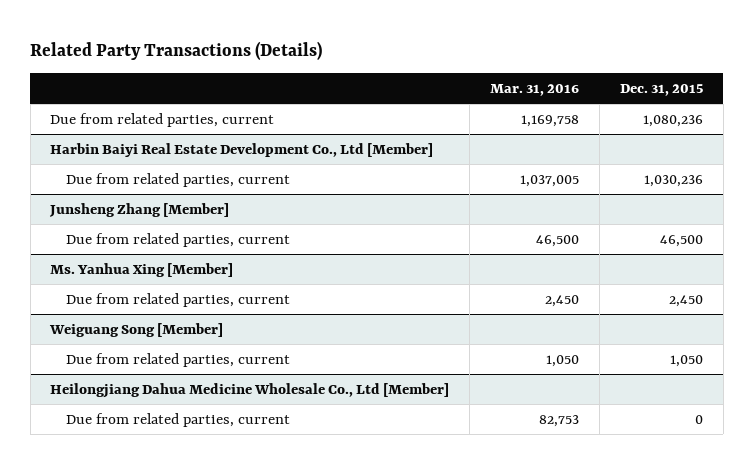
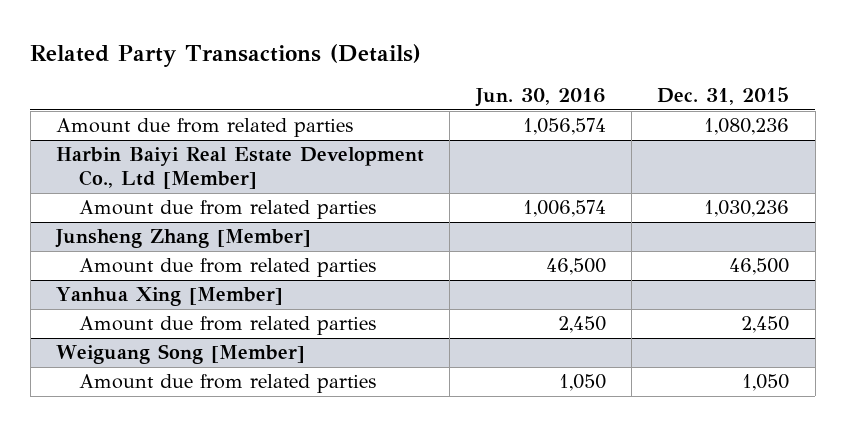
[490,84,580,97] Mar. 31, 2016 -> none
none -> [474,88,606,108] Jun. 30, 2016
[50,112,275,127] Due from related parties, current -> [55,118,353,138] Amount due from related parties
[66,172,291,187] Due from related parties, current -> [78,200,376,220] Amount due from related parties
[66,232,291,247] Due from related parties, current -> [78,258,376,278] Amount due from related parties
[50,262,234,277] Ms. Yanhua Xing [Member] -> [55,287,283,307] Yanhua Xing [Member]
[66,292,291,307] Due from related parties, current -> [78,316,376,336] Amount due from related parties
[50,382,450,398] Heilongjiang Dahua Medicine Wholesale Co., Ltd [Member] -> none
[66,412,291,427] Due from related parties, current -> none
[66,352,291,367] Due from related parties, current -> [78,374,376,394] Amount due from related parties

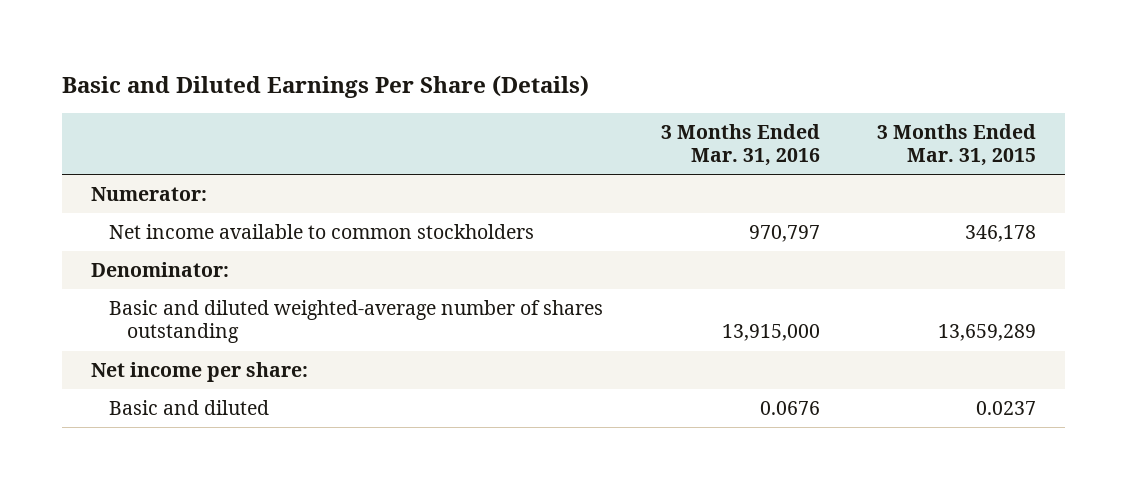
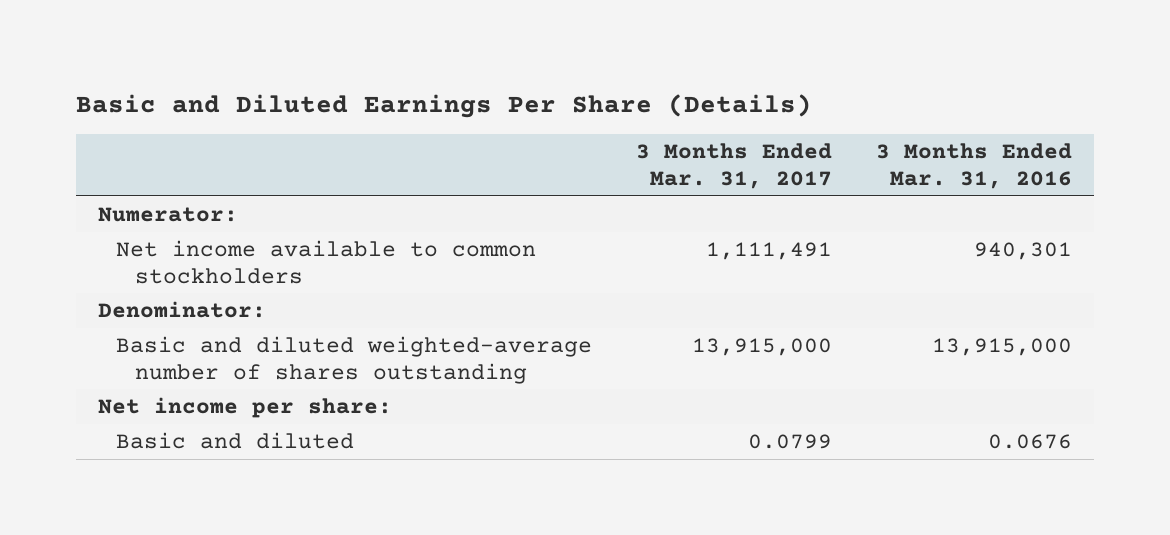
[877,123,1037,166] 3 Months Ended Mar. 31, 2015 -> none
none -> [636,143,833,190] 3 Months Ended Mar. 31, 2017
[748,225,820,243] 970,797 -> [974,241,1073,260] 940,301

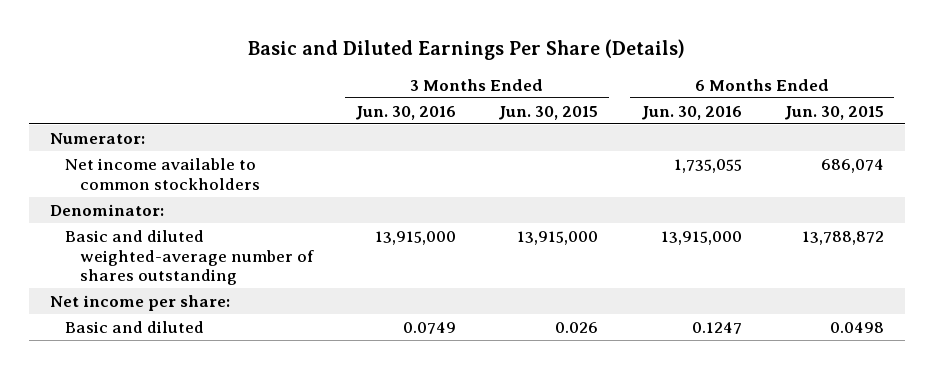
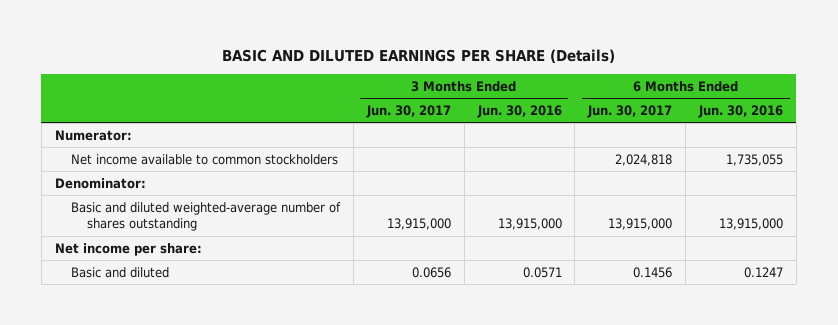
[247,39,685,61] Basic and Diluted Earnings Per Share (Details) -> [221,49,615,64] BASIC AND DILUTED EARNINGS PER SHARE (Details)
[498,105,599,120] Jun. 30, 2015 -> none
[783,105,884,120] Jun. 30, 2015 -> none
none -> [365,105,451,119] Jun. 30, 2017
none -> [587,105,673,119] Jun. 30, 2017
[403,321,457,334] 0.0749 -> [522,266,562,278] 0.0571

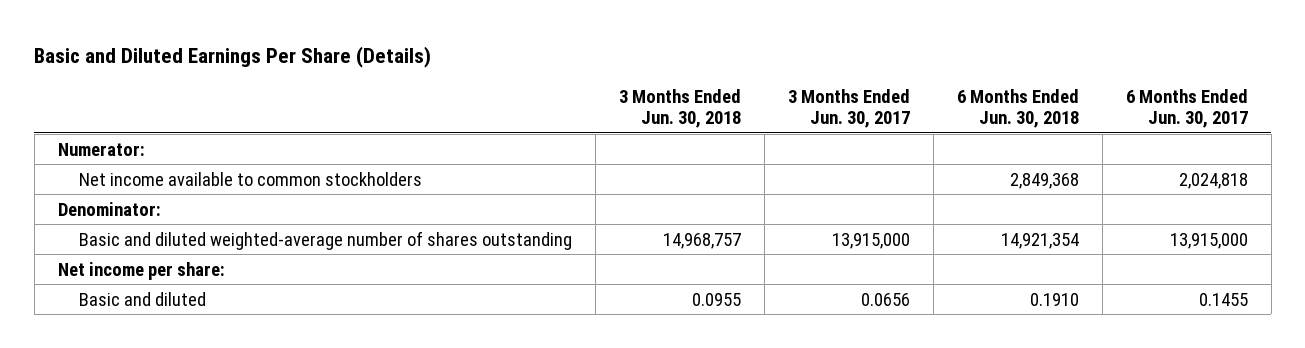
[221,49,615,64] BASIC AND DILUTED EARNINGS PER SHARE (Details) -> [34,45,432,68] Basic and Diluted Earnings Per Share (Details)
[476,105,562,119] Jun. 30, 2016 -> none
[698,105,784,119] Jun. 30, 2016 -> none
none -> [618,88,741,129] 3 Months Ended Jun. 30, 2018
none -> [956,88,1079,129] 6 Months Ended Jun. 30, 2018
[633,266,673,278] 0.1456 -> [1198,292,1248,306] 0.1455

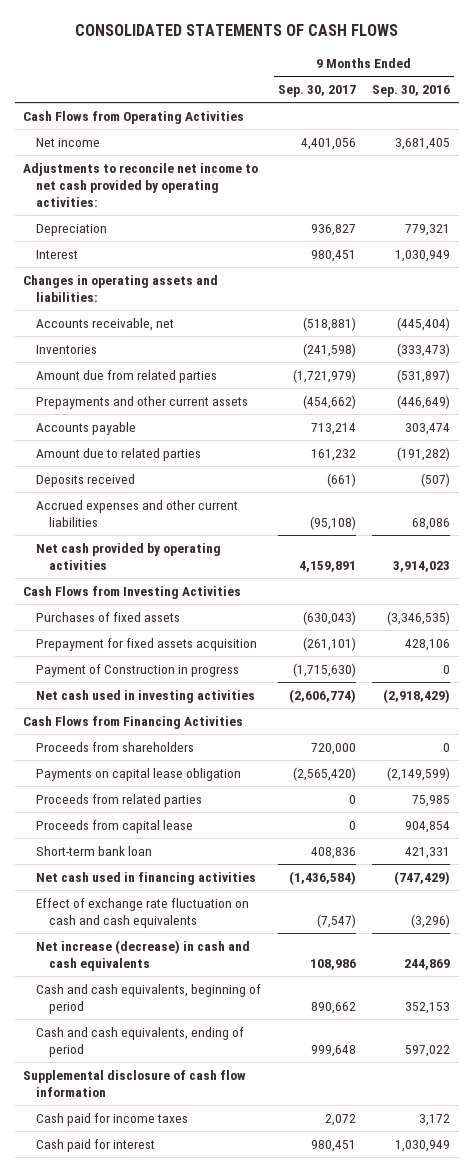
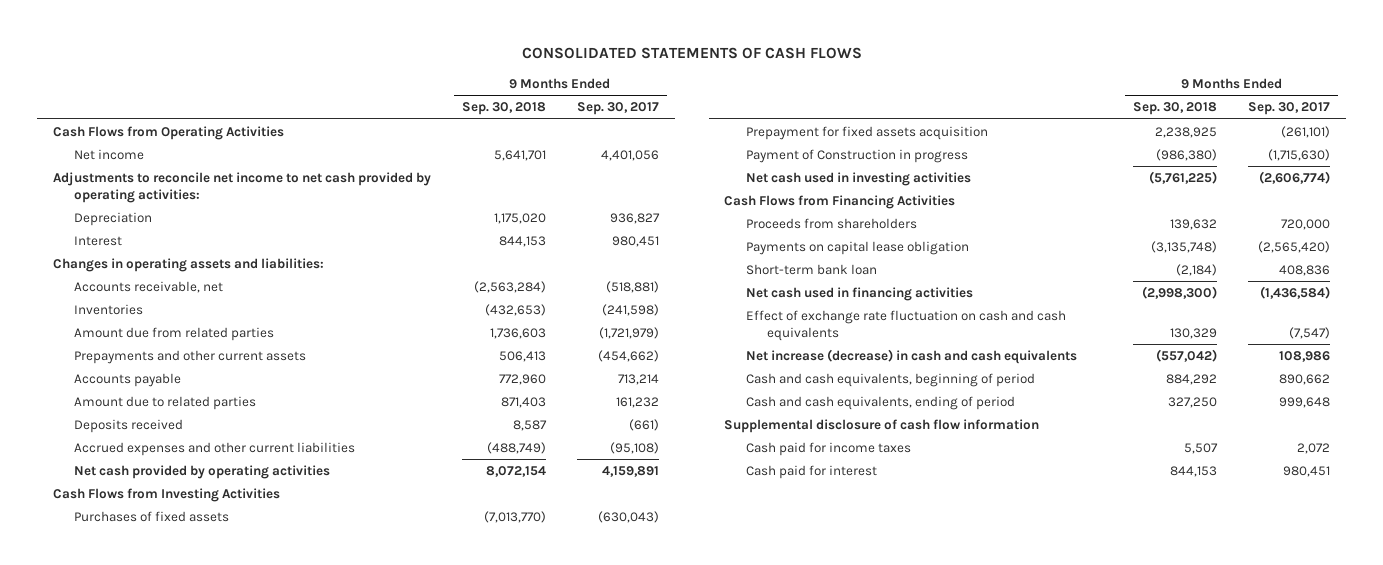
[372,84,451,97] Sep. 30, 2016 -> none
none -> [461,102,546,116] Sep. 30, 2018
[36,793,203,807] Proceeds from related parties -> none
[36,819,194,833] Proceeds from capital lease -> none

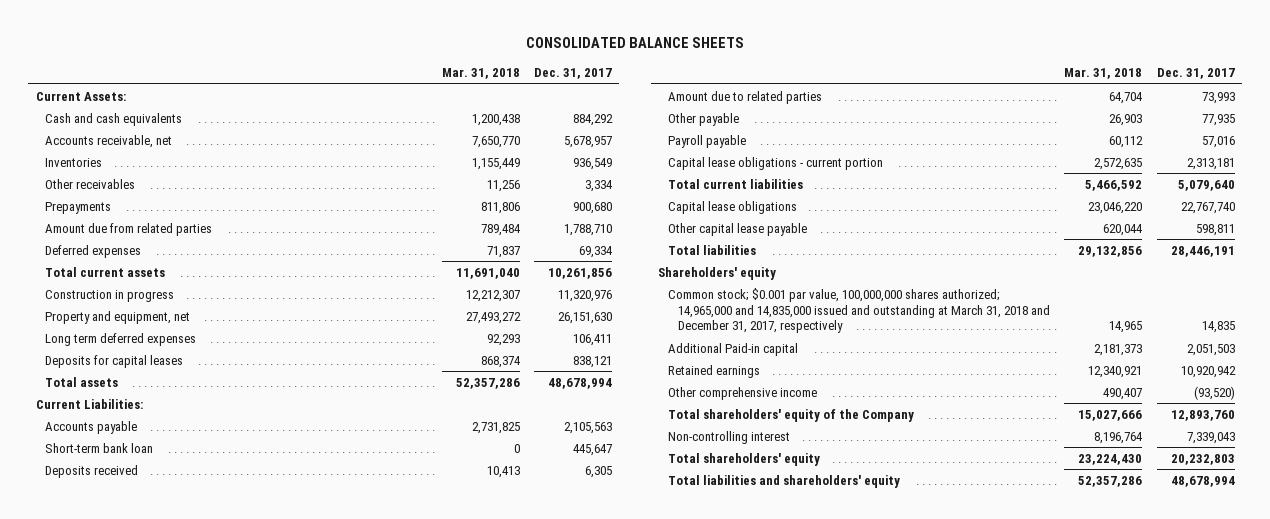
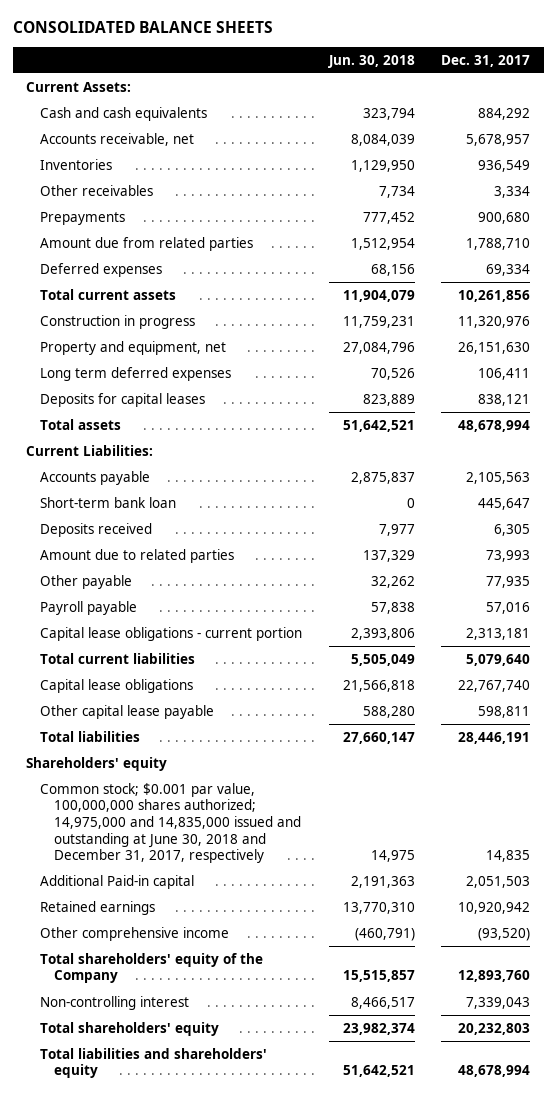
[441,67,520,79] Mar. 31, 2018 -> none
none -> [327,54,415,68] Jun. 30, 2018
[668,287,1051,334] Common stock; $0.001 par value, 100,000,000 shares authorized; 14,965,000 and 14,835,000 issued and outstanding at March 31, 2018 and December 31, 2017, respectively -> [39,782,301,864] Common stock; $0.001 par value, 100,000,000 shares authorized; 14,975,000 and 14,835,000 issued and outstanding at June 30, 2018 and December 31, 2017, respectively

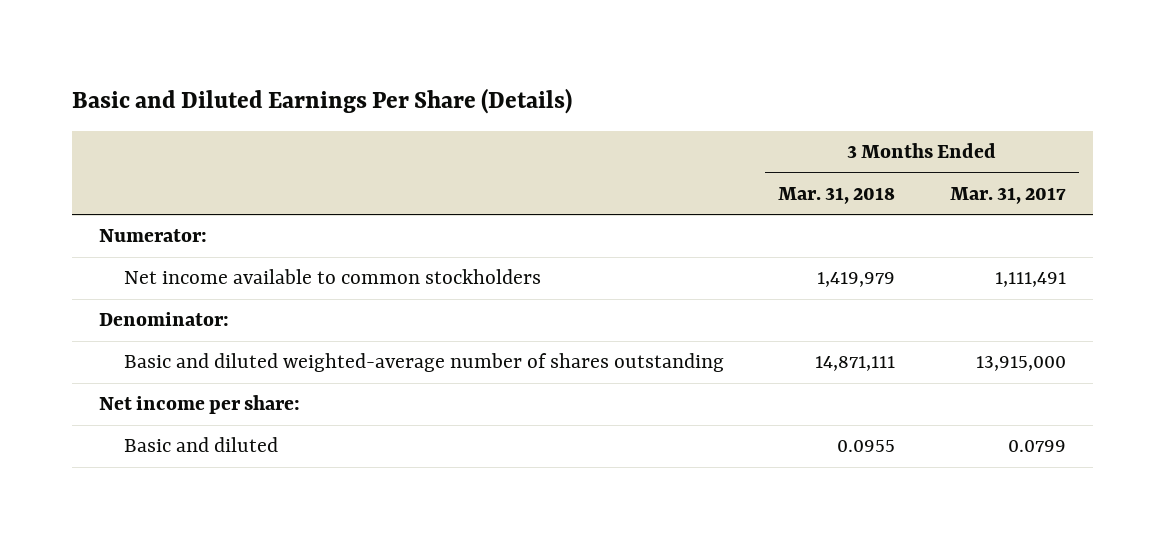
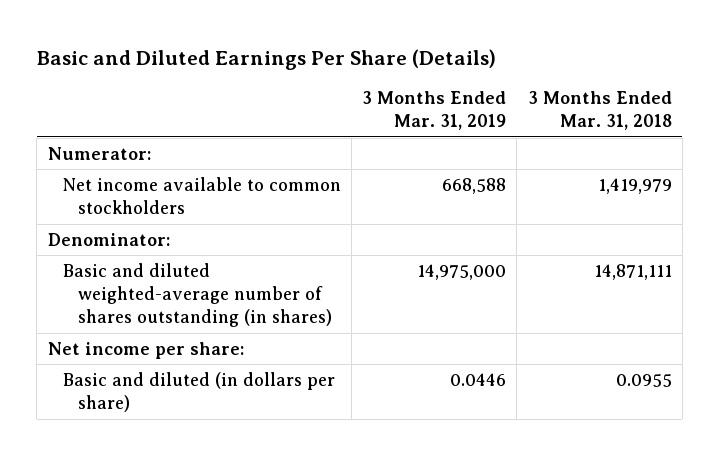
[949,186,1066,204] Mar. 31, 2017 -> none
none -> [362,91,507,131] 3 Months Ended Mar. 31, 2019
[124,353,725,373] Basic and diluted weighted-average number of shares outstanding -> [62,262,332,327] Basic and diluted weighted-average number of shares outstanding (in shares)
[124,437,279,453] Basic and diluted -> [62,371,335,412] Basic and diluted (in dollars per share)

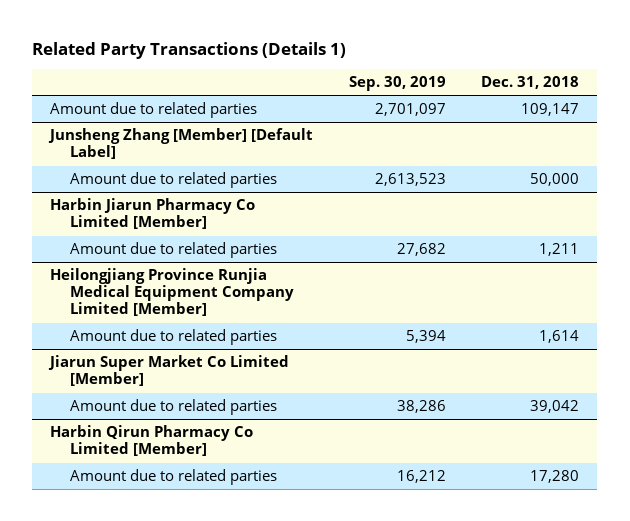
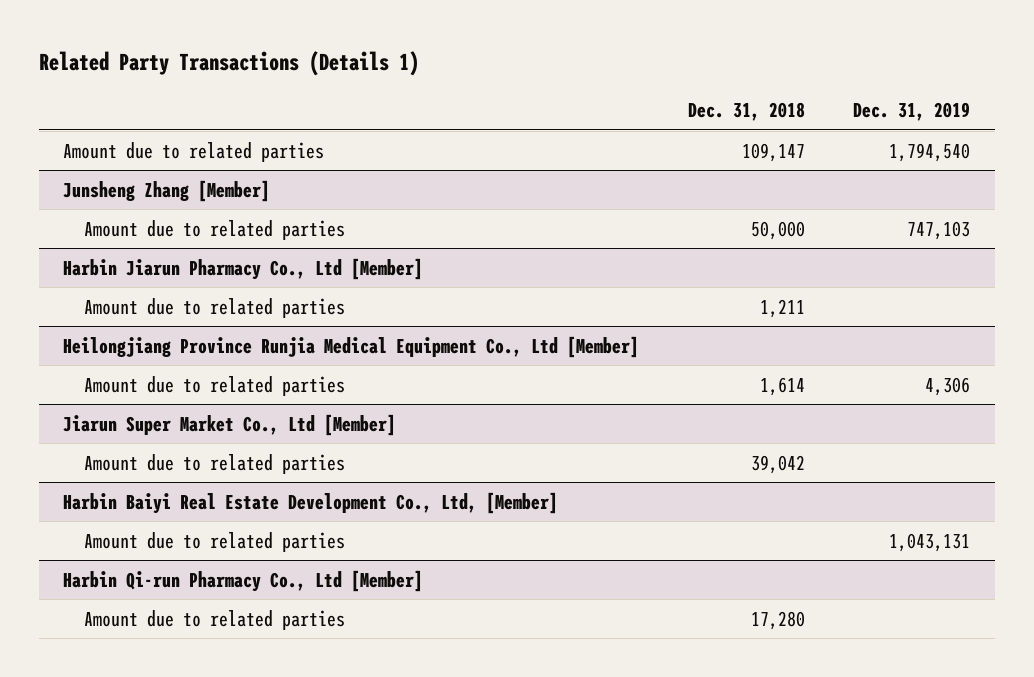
[348,76,446,92] Sep. 30, 2019 -> none
none -> [853,101,971,121] Dec. 31, 2019
[48,128,314,160] Junsheng Zhang [Member] [Default Label] -> [63,179,271,202] Junsheng Zhang [Member]
[50,198,256,230] Harbin Jiarun Pharmacy Co Limited [Member] -> [63,257,424,280] Harbin Jiarun Pharmacy Co., Ltd [Member]
[50,268,294,317] Heilongjiang Province Runjia Medical Equipment Company Limited [Member] -> [63,335,640,358] Heilongjiang Province Runjia Medical Equipment Co., Ltd [Member]
[48,355,290,387] Jiarun Super Market Co Limited [Member] -> [63,413,397,436] Jiarun Super Market Co., Ltd [Member]
none -> [63,491,559,514] Harbin Baiyi Real Estate Development Co., Ltd, [Member]
none -> [83,531,345,552] Amount due to related parties
[50,425,254,457] Harbin Qirun Pharmacy Co Limited [Member] -> [63,569,424,592] Harbin Qi-run Pharmacy Co., Ltd [Member]

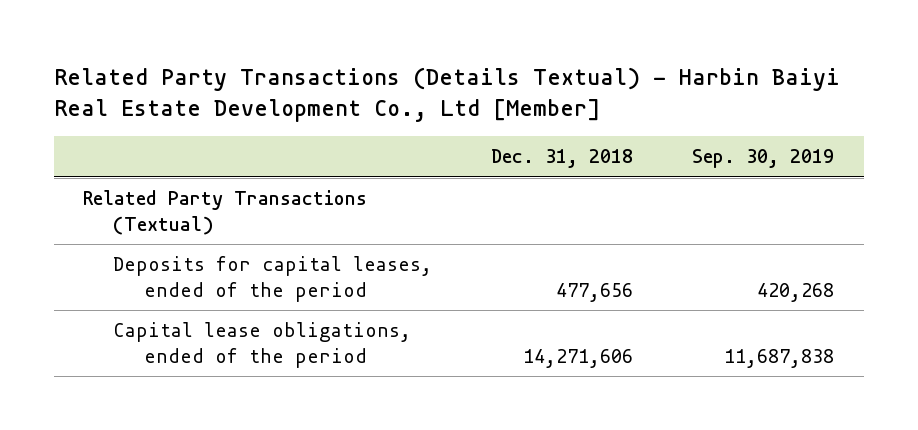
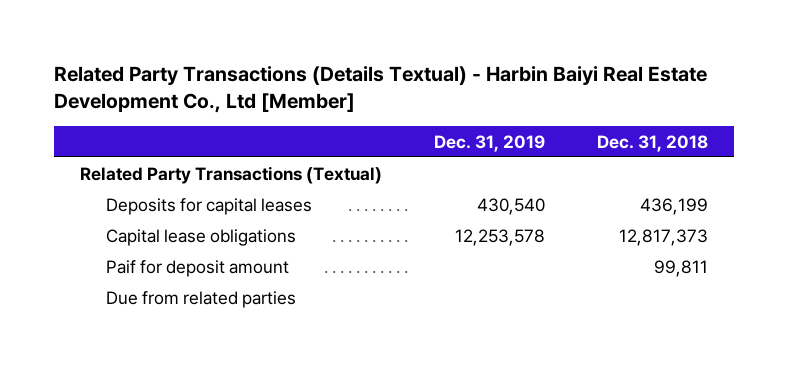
[692,149,835,169] Sep. 30, 2019 -> none
none -> [433,134,545,152] Dec. 31, 2019
[113,256,433,302] Deposits for capital leases, ended of the period -> [105,197,312,215] Deposits for capital leases
[556,282,634,302] 477,656 -> [639,197,708,215] 436,199
[113,322,412,368] Capital lease obligations, ended of the period -> [105,228,296,246] Capital lease obligations
[523,348,634,368] 14,271,606 -> [618,228,708,246] 12,817,373
none -> [105,259,289,277] Paif for deposit amount
none -> [105,290,296,308] Due from related parties

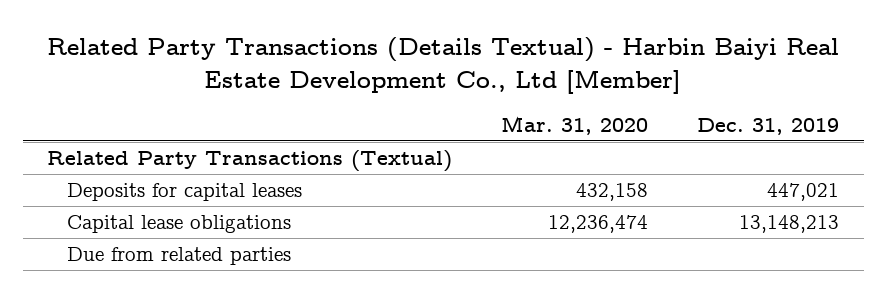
[596,134,708,152] Dec. 31, 2018 -> none
none -> [501,115,649,135] Mar. 31, 2020
[105,259,289,277] Paif for deposit amount -> none
[476,197,545,215] 430,540 -> [767,183,840,202] 447,021
[454,228,545,246] 12,253,578 -> [739,215,840,234] 13,148,213

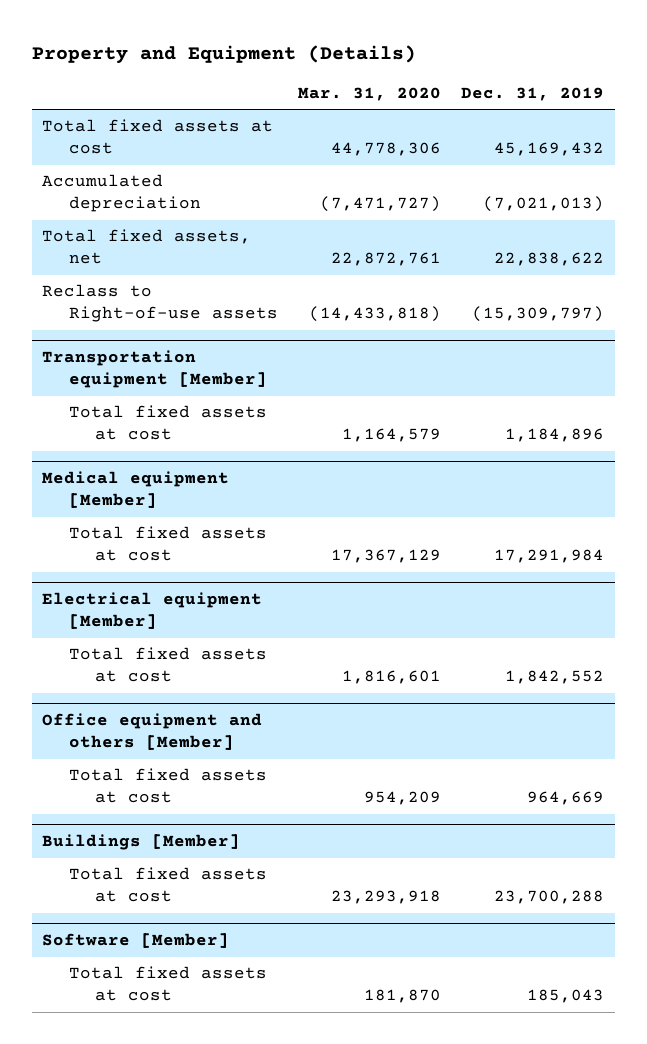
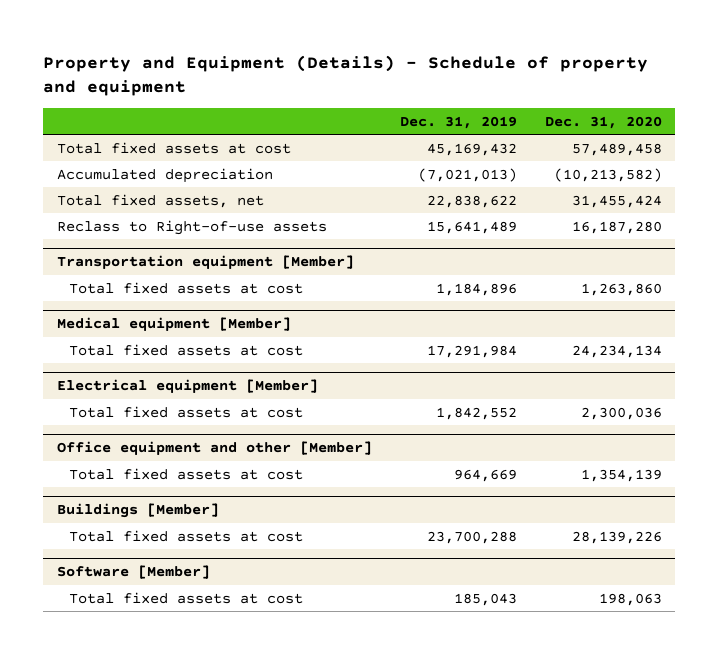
[32,45,417,65] Property and Equipment (Details) -> [43,54,649,97] Property and Equipment (Details) - Schedule of property and equipment
[297,87,441,102] Mar. 31, 2020 -> none
none -> [544,115,662,129] Dec. 31, 2020
[472,306,605,323] (15,309,797) -> [426,220,517,234] 15,641,489
[42,713,263,751] Office equipment and others [Member] -> [57,441,373,456] Office equipment and other [Member]

